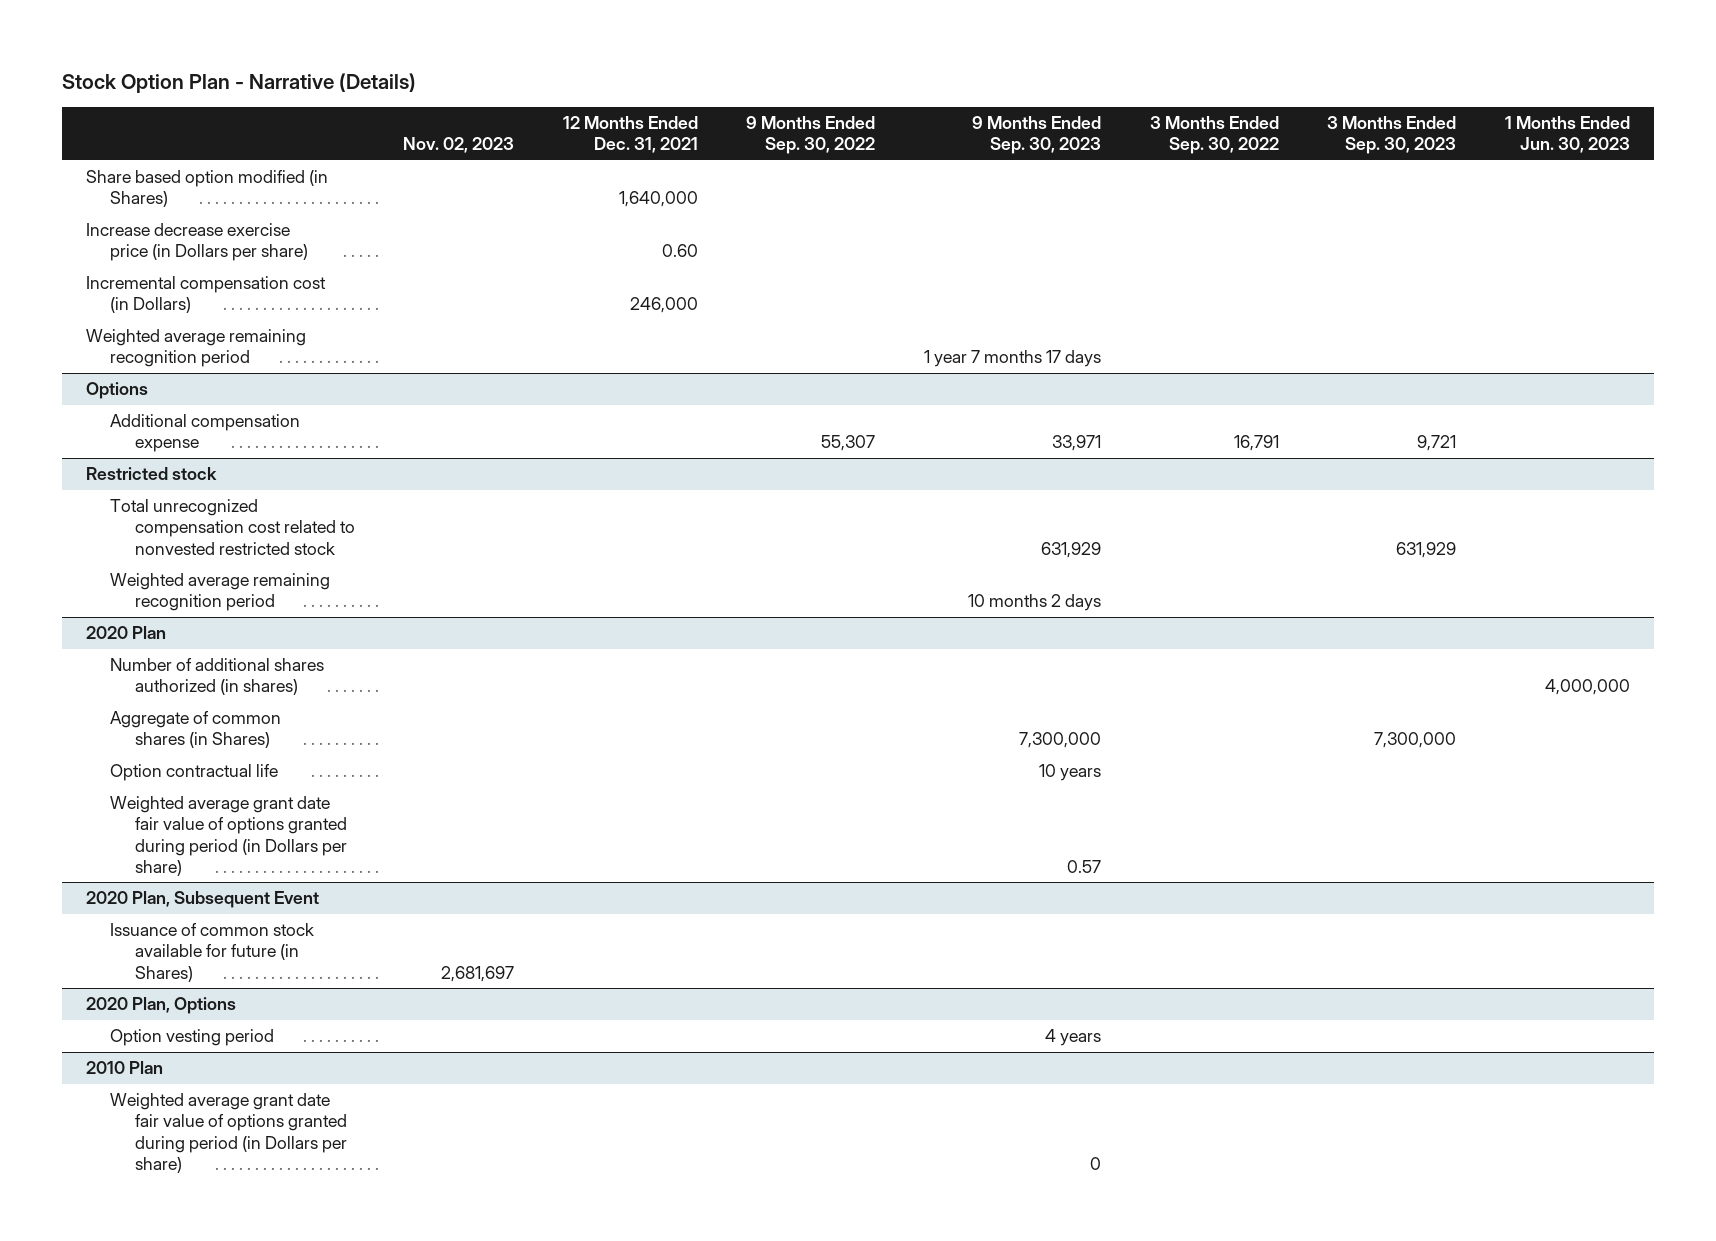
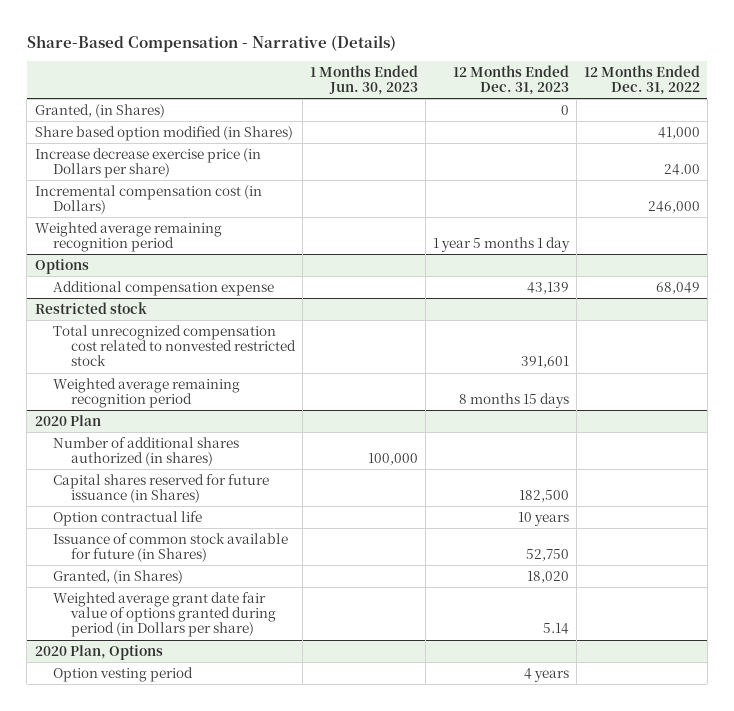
[61,73,416,94] Stock Option Plan - Narrative (Details) -> [26,34,396,52] Share-Based Compensation - Narrative (Details)
[403,137,515,154] Nov. 02, 2023 -> none
[562,116,698,154] 12 Months Ended Dec. 31, 2021 -> none
[746,116,876,155] 9 Months Ended Sep. 30, 2022 -> none
[971,116,1101,155] 9 Months Ended Sep. 30, 2023 -> none
[1149,116,1279,155] 3 Months Ended Sep. 30, 2022 -> none
[1327,116,1457,155] 3 Months Ended Sep. 30, 2023 -> none
none -> [452,64,569,96] 12 Months Ended Dec. 31, 2023
none -> [583,64,700,96] 12 Months Ended Dec. 31, 2022
none -> [34,103,165,118] Granted, (in Shares)
[1544,679,1630,696] 4,000,000 -> [367,453,418,466] 100,000
[110,711,282,749] Aggregate of common shares (in Shares) -> [52,473,269,504] Capital shares reserved for future issuance (in Shares)
none -> [52,532,288,563] Issuance of common stock available for future (in Shares)
none -> [52,569,183,584] Granted, (in Shares)
[85,891,319,909] 2020 Plan, Subsequent Event -> none
[110,923,315,982] Issuance of common stock available for future (in Shares) -> none
[85,1061,163,1075] 2010 Plan -> none
[110,1093,347,1173] Weighted average grant date fair value of options granted during period (in Dollars per share) -> none

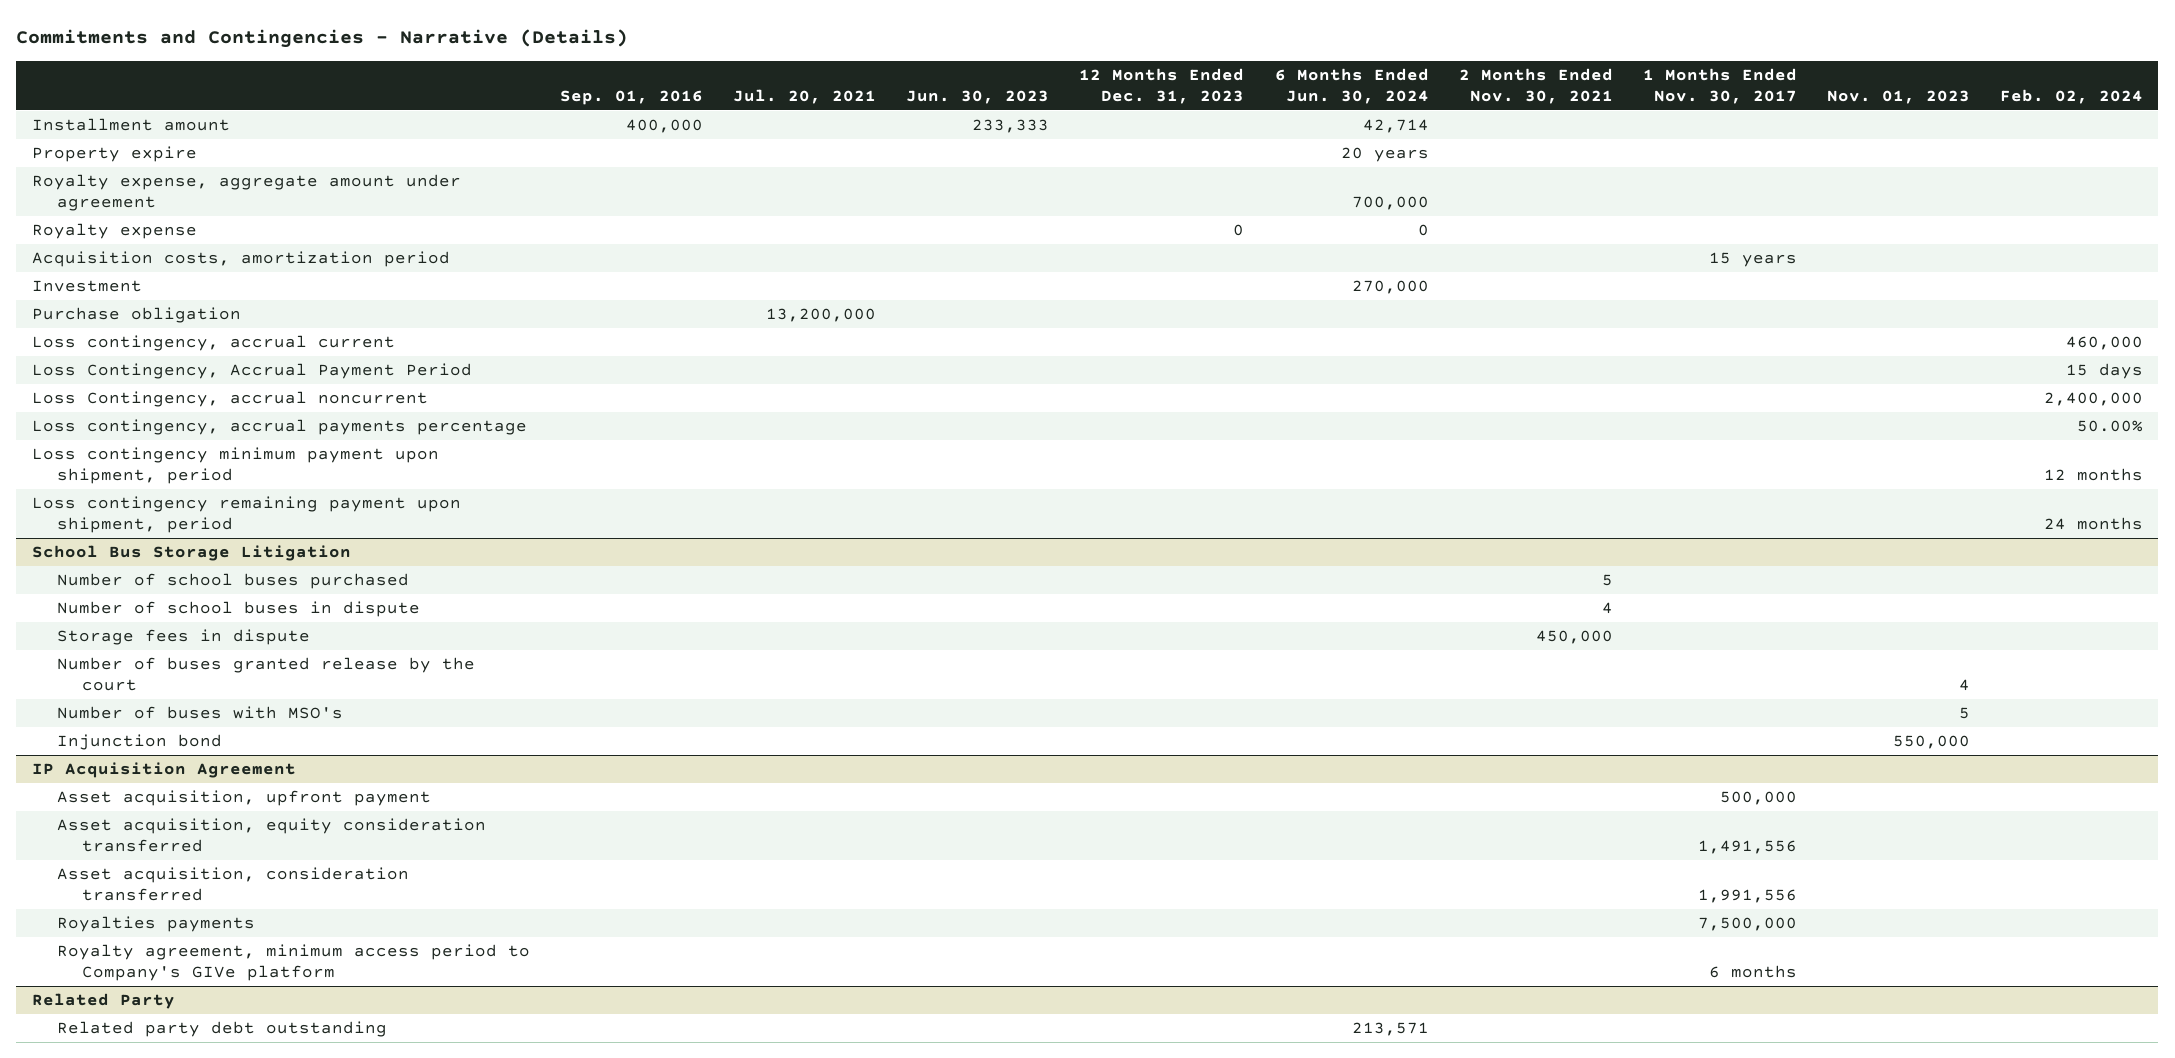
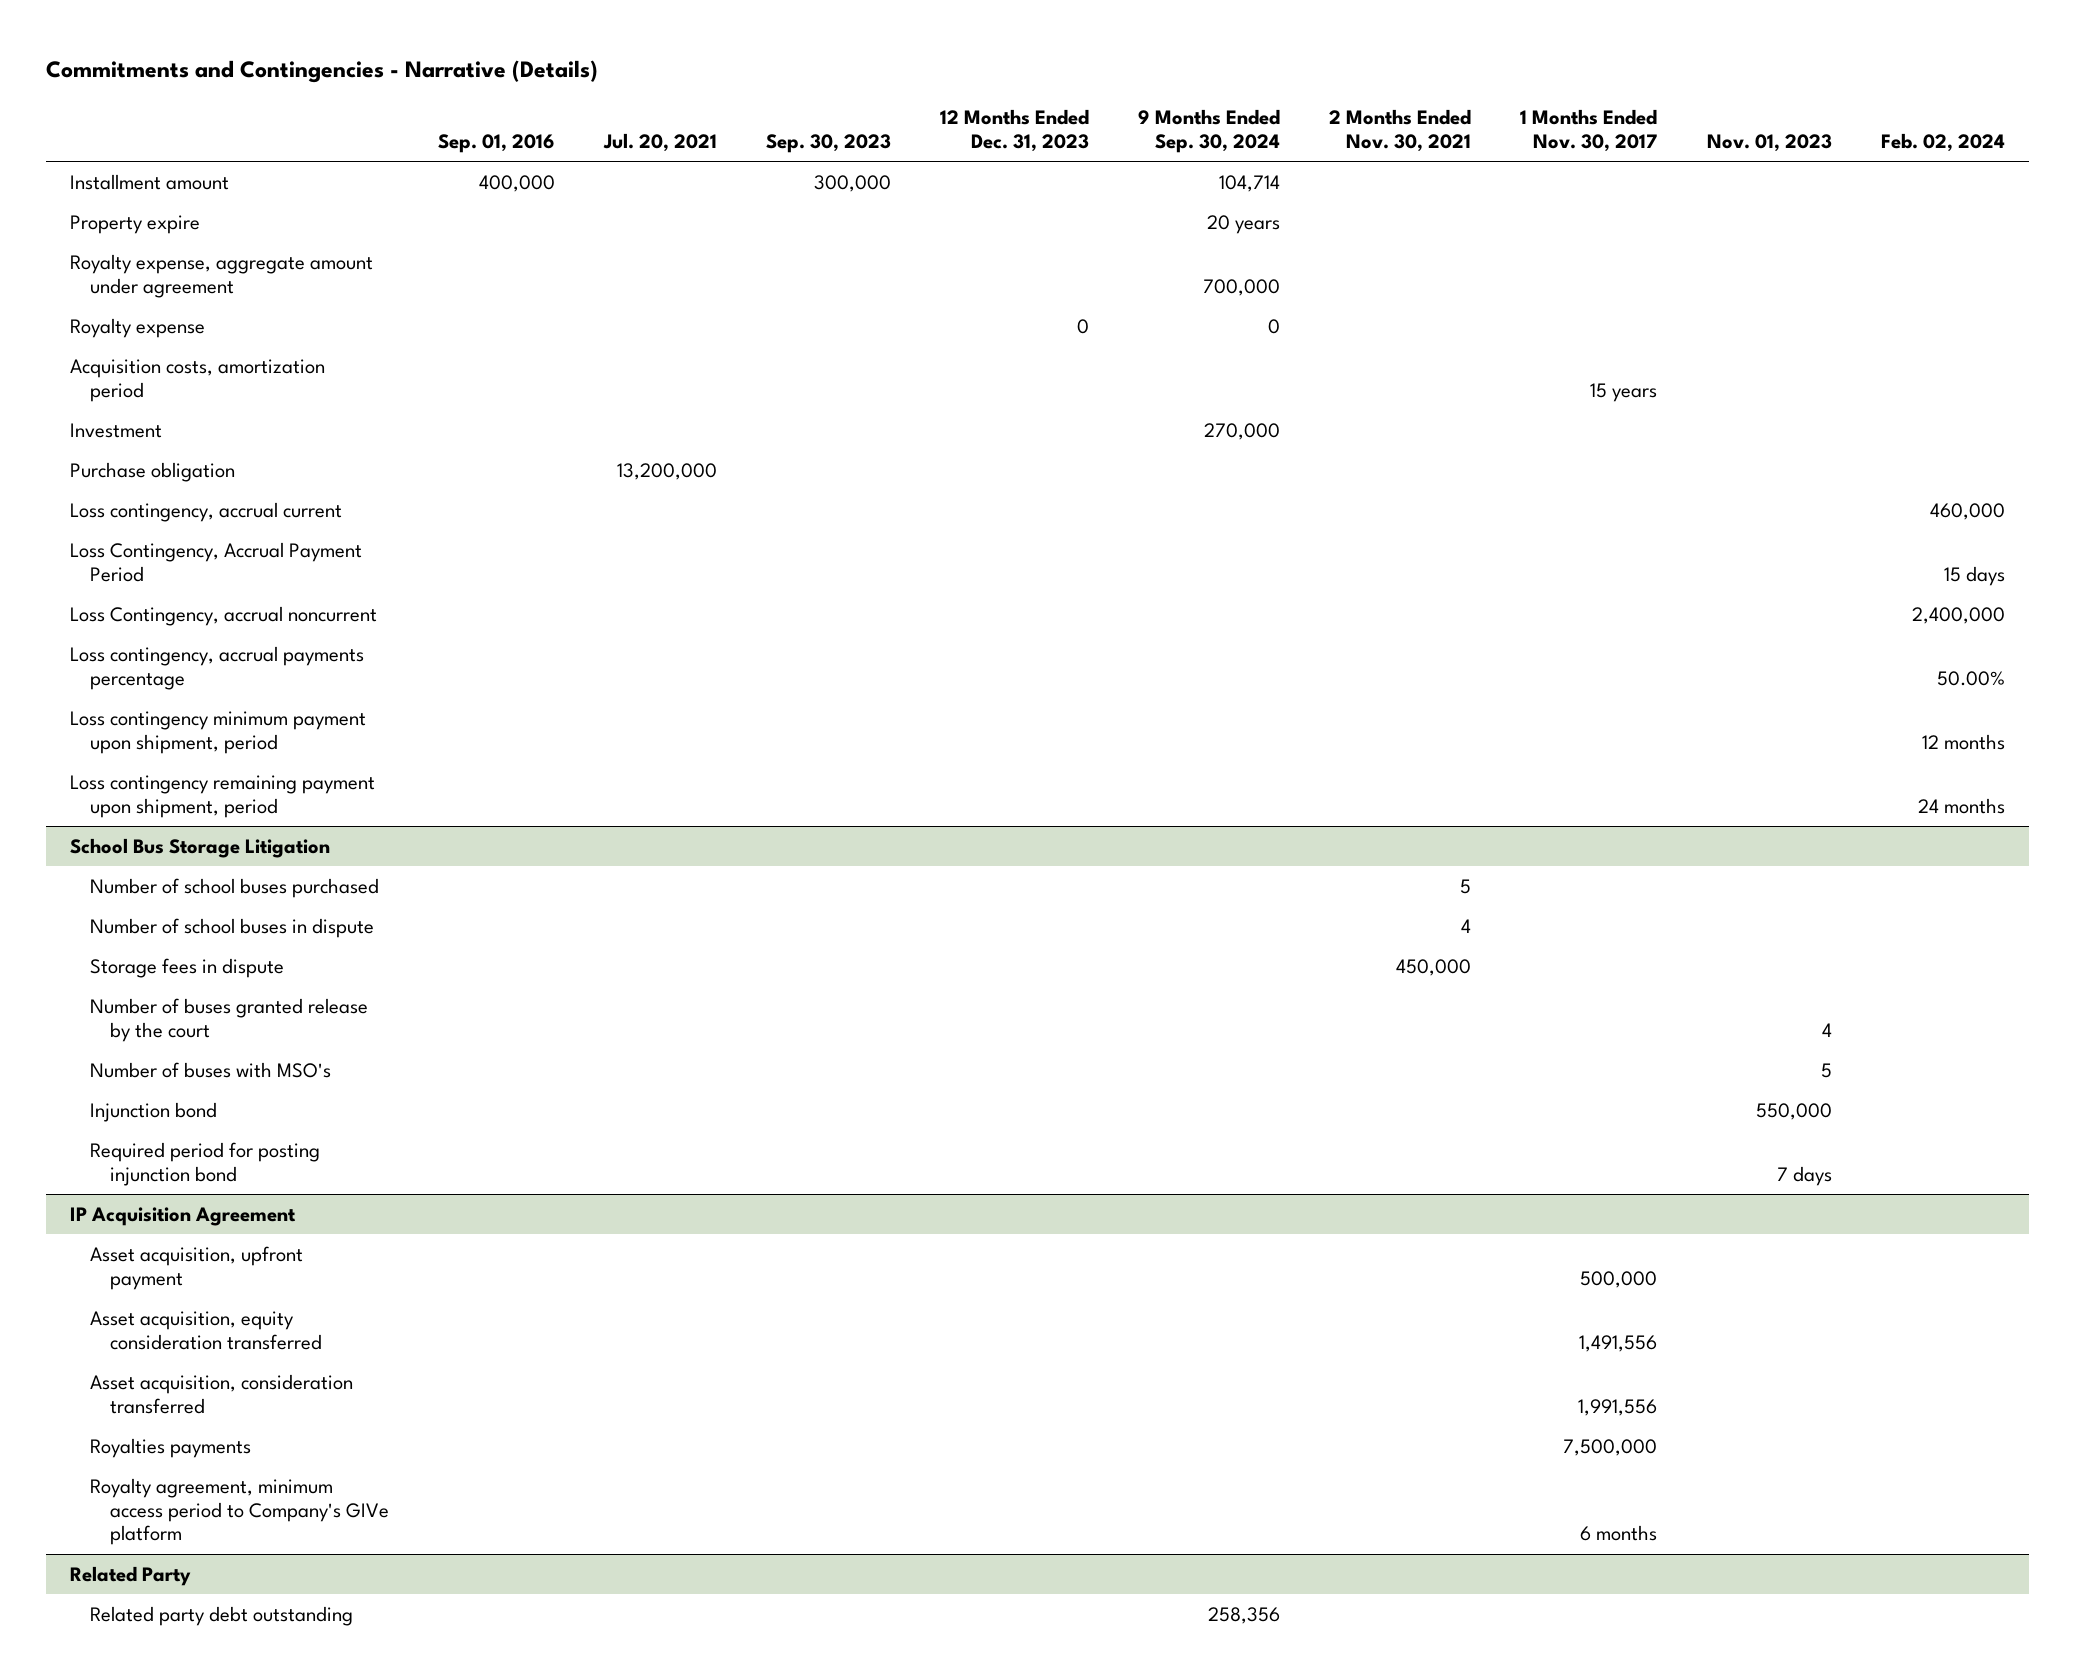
[906,90,1050,105] Jun. 30, 2023 -> none
[1274,67,1429,105] 6 Months Ended Jun. 30, 2024 -> none
none -> [766,134,892,154] Sep. 30, 2023
none -> [1138,109,1281,154] 9 Months Ended Sep. 30, 2024
none -> [90,1141,321,1186] Required period for posting injunction bond

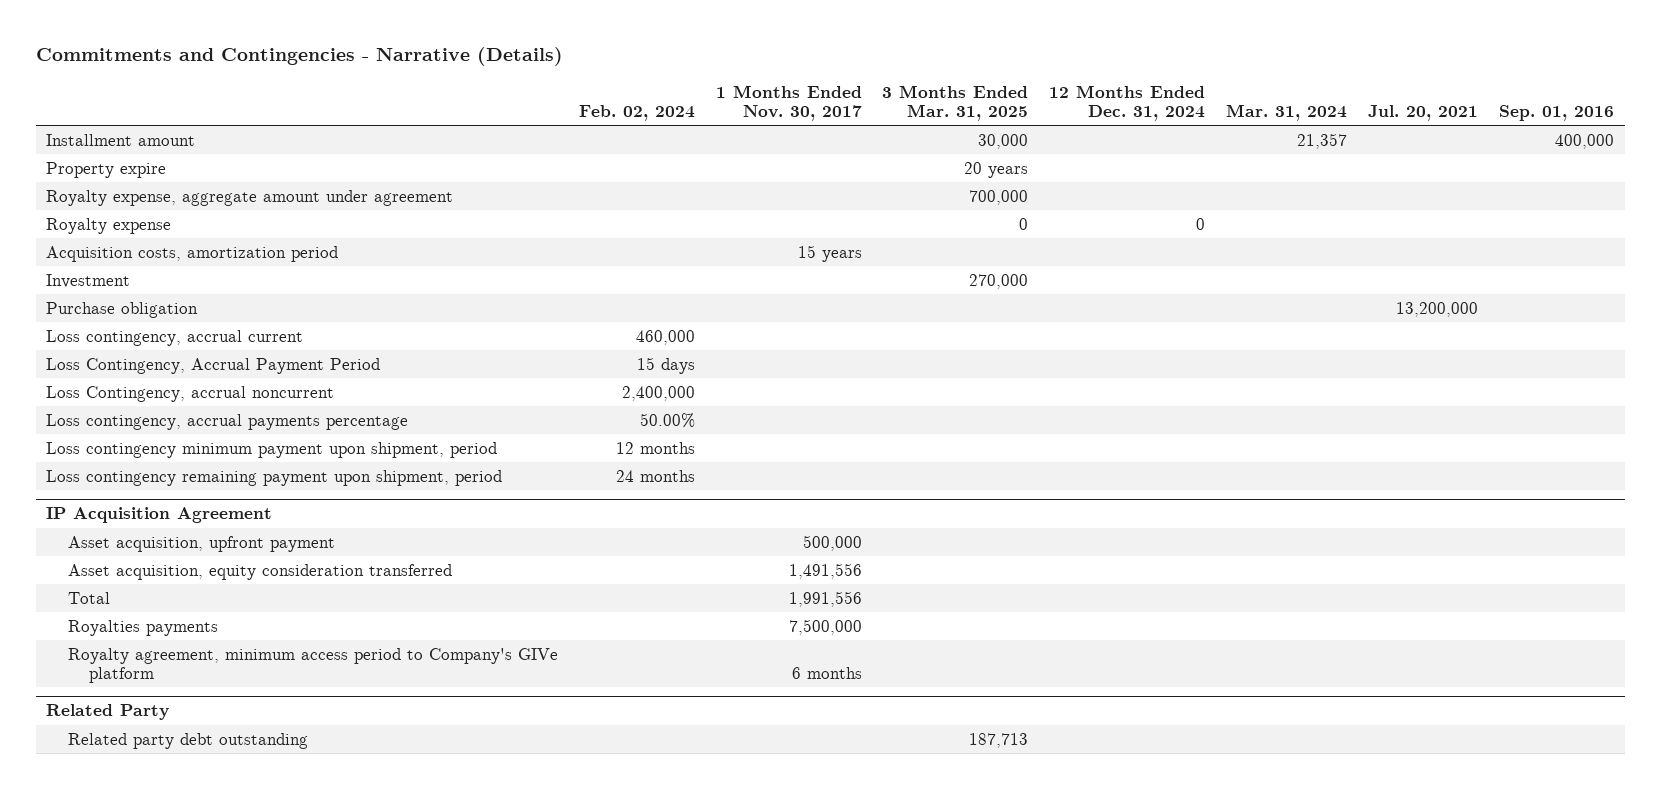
[766,134,892,154] Sep. 30, 2023 -> none
[940,109,1090,153] 12 Months Ended Dec. 31, 2023 -> none
[1138,109,1281,154] 9 Months Ended Sep. 30, 2024 -> none
[1329,109,1472,153] 2 Months Ended Nov. 30, 2021 -> none
[1706,134,1832,153] Nov. 01, 2023 -> none
none -> [882,84,1029,121] 3 Months Ended Mar. 31, 2025
none -> [1049,84,1206,121] 12 Months Ended Dec. 31, 2024
none -> [1226,103,1348,121] Mar. 31, 2024
[70,837,331,858] School Bus Storage Litigation -> none
[90,877,380,898] Number of school buses purchased -> none
[90,917,375,938] Number of school buses in dispute -> none
[90,957,285,978] Storage fees in dispute -> none
[90,997,369,1042] Number of buses granted release by the court -> none
[90,1061,332,1078] Number of buses with MSO's -> none
[90,1101,218,1122] Injunction bond -> none
[90,1141,321,1186] Required period for posting injunction bond -> none
[90,1373,354,1414] Asset acquisition, consideration transferred -> [67,591,110,604] Total

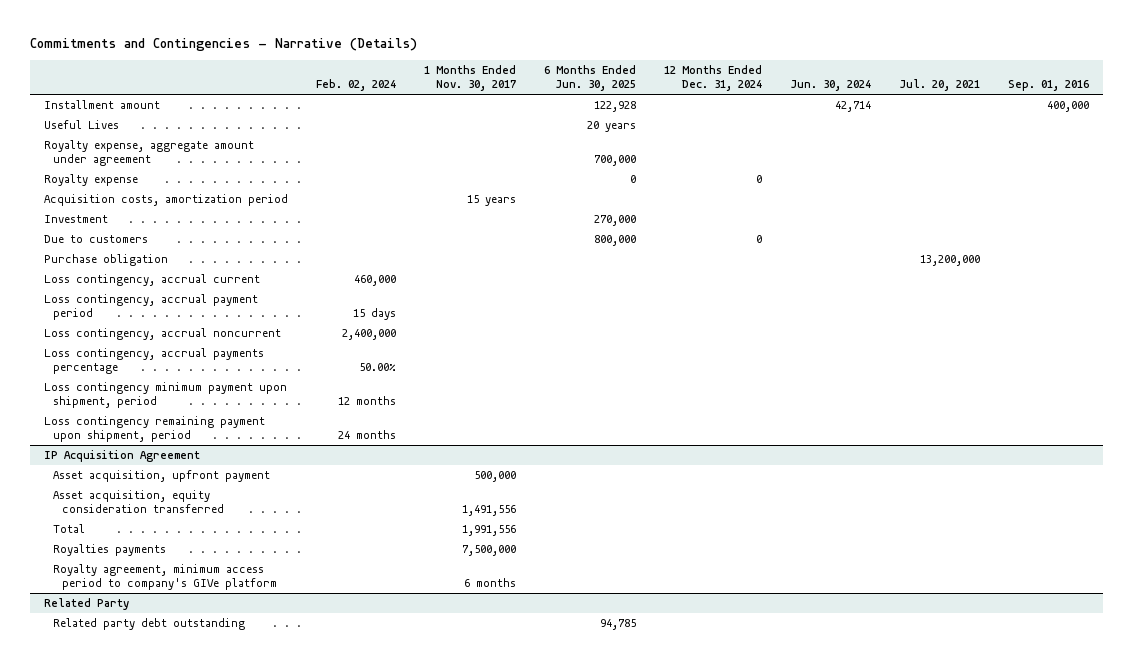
[882,84,1029,121] 3 Months Ended Mar. 31, 2025 -> none
[1226,103,1348,121] Mar. 31, 2024 -> none
none -> [543,65,636,92] 6 Months Ended Jun. 30, 2025
none -> [789,80,871,92] Jun. 30, 2024
[46,161,167,178] Property expire -> [44,120,120,130] Useful Lives
none -> [44,235,149,244] Due to customers
[46,357,381,374] Loss Contingency, Accrual Payment Period -> [44,294,259,321] Loss contingency, accrual payment period
[46,385,335,402] Loss Contingency, accrual noncurrent -> [44,328,282,341] Loss contingency, accrual noncurrent
[67,647,558,683] Royalty agreement, minimum access period to Company's GIVe platform -> [53,564,277,591] Royalty agreement, minimum access period to company's GIVe platform

